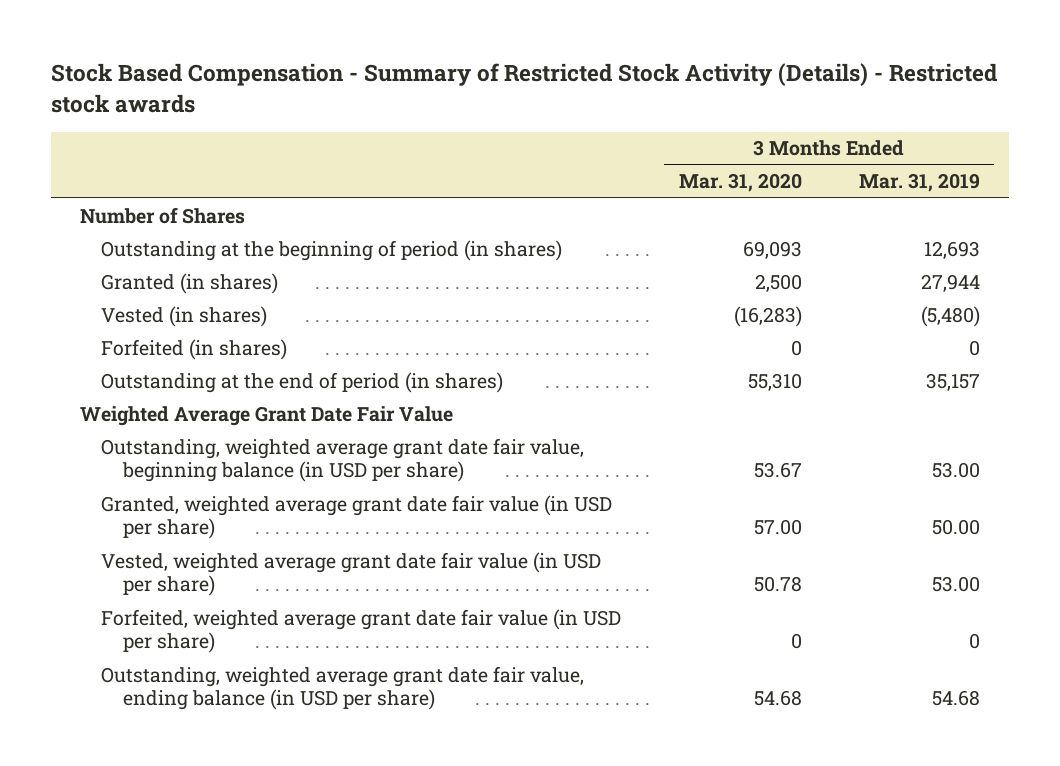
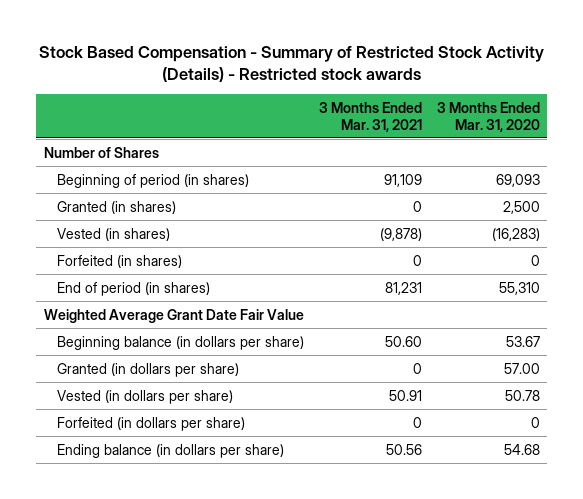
[859,173,981,193] Mar. 31, 2019 -> none
none -> [318,102,422,132] 3 Months Ended Mar. 31, 2021
[101,239,563,261] Outstanding at the beginning of period (in shares) -> [57,173,250,188] Beginning of period (in shares)
[101,371,504,393] Outstanding at the end of period (in shares) -> [57,281,211,296] End of period (in shares)
[101,437,585,483] Outstanding, weighted average grant date fair value, beginning balance (in USD per share) -> [57,335,305,350] Beginning balance (in dollars per share)
[101,494,613,540] Granted, weighted average grant date fair value (in USD per share) -> [57,362,240,377] Granted (in dollars per share)
[101,551,602,597] Vested, weighted average grant date fair value (in USD per share) -> [57,389,234,404] Vested (in dollars per share)
[101,608,622,654] Forfeited, weighted average grant date fair value (in USD per share) -> [57,416,246,431] Forfeited (in dollars per share)
[101,665,585,711] Outstanding, weighted average grant date fair value, ending balance (in USD per share) -> [57,443,285,458] Ending balance (in dollars per share)

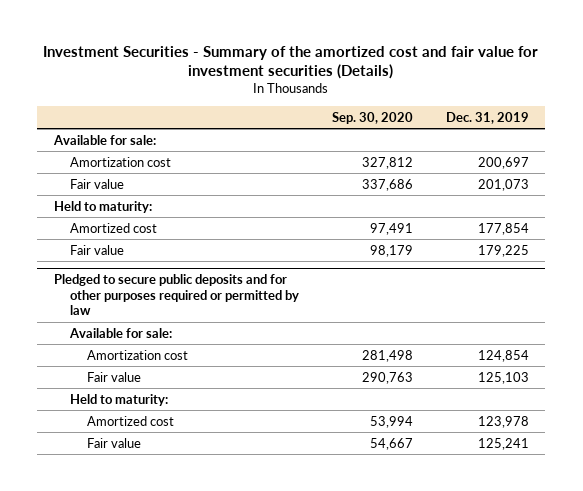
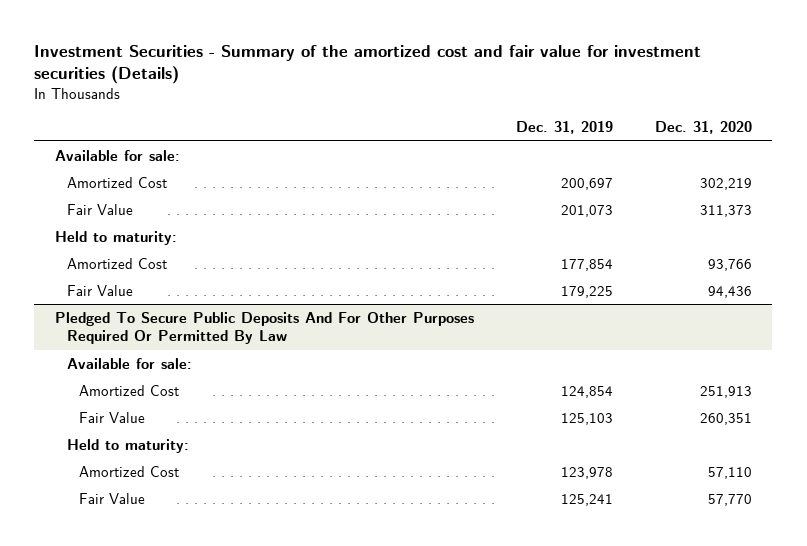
[332,111,414,124] Sep. 30, 2020 -> none
none -> [654,121,752,135] Dec. 31, 2020
[70,156,172,167] Amortization cost -> [66,176,167,188] Amortized Cost
[70,178,125,189] Fair value -> [66,203,133,215] Fair Value
[70,222,158,233] Amortized cost -> [66,257,167,269] Amortized Cost
[70,244,125,255] Fair value -> [66,284,133,296] Fair Value
[53,274,300,316] Pledged to secure public deposits and for other purposes required or permitted by law -> [54,311,474,345] Pledged To Secure Public Deposits And For Other Purposes Required Or Permitted By Law
[86,349,188,360] Amortization cost -> [78,384,179,396] Amortized Cost
[86,371,141,382] Fair value -> [78,411,145,423] Fair Value
[86,415,174,426] Amortized cost -> [78,465,179,477] Amortized Cost
[86,437,141,448] Fair value -> [78,492,145,504] Fair Value

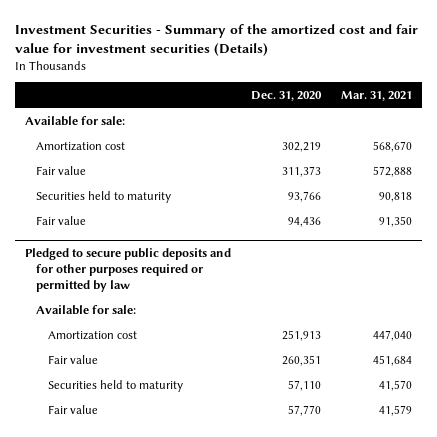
[515,121,613,135] Dec. 31, 2019 -> none
none -> [341,90,413,101] Mar. 31, 2021
[54,230,177,245] Held to maturity: -> none
[66,176,167,188] Amortized Cost -> [36,141,126,151] Amortization cost
[66,203,133,215] Fair Value -> [36,165,87,175] Fair value
[66,257,167,269] Amortized Cost -> [36,190,172,203] Securities held to maturity
[66,284,133,296] Fair Value -> [36,215,87,225] Fair value
[54,311,474,345] Pledged To Secure Public Deposits And For Other Purposes Required Or Permitted By Law -> [24,248,231,292] Pledged to secure public deposits and for other purposes required or permitted by law
[66,438,189,453] Held to maturity: -> none
[78,384,179,396] Amortized Cost -> [47,330,137,340] Amortization cost
[78,411,145,423] Fair Value -> [47,354,98,364] Fair value
[78,465,179,477] Amortized Cost -> [47,379,183,392] Securities held to maturity
[78,492,145,504] Fair Value -> [47,404,98,414] Fair value

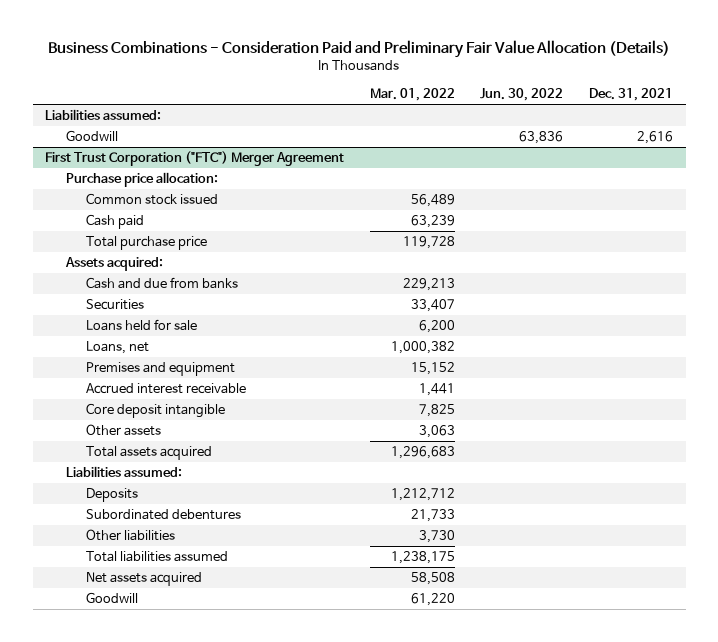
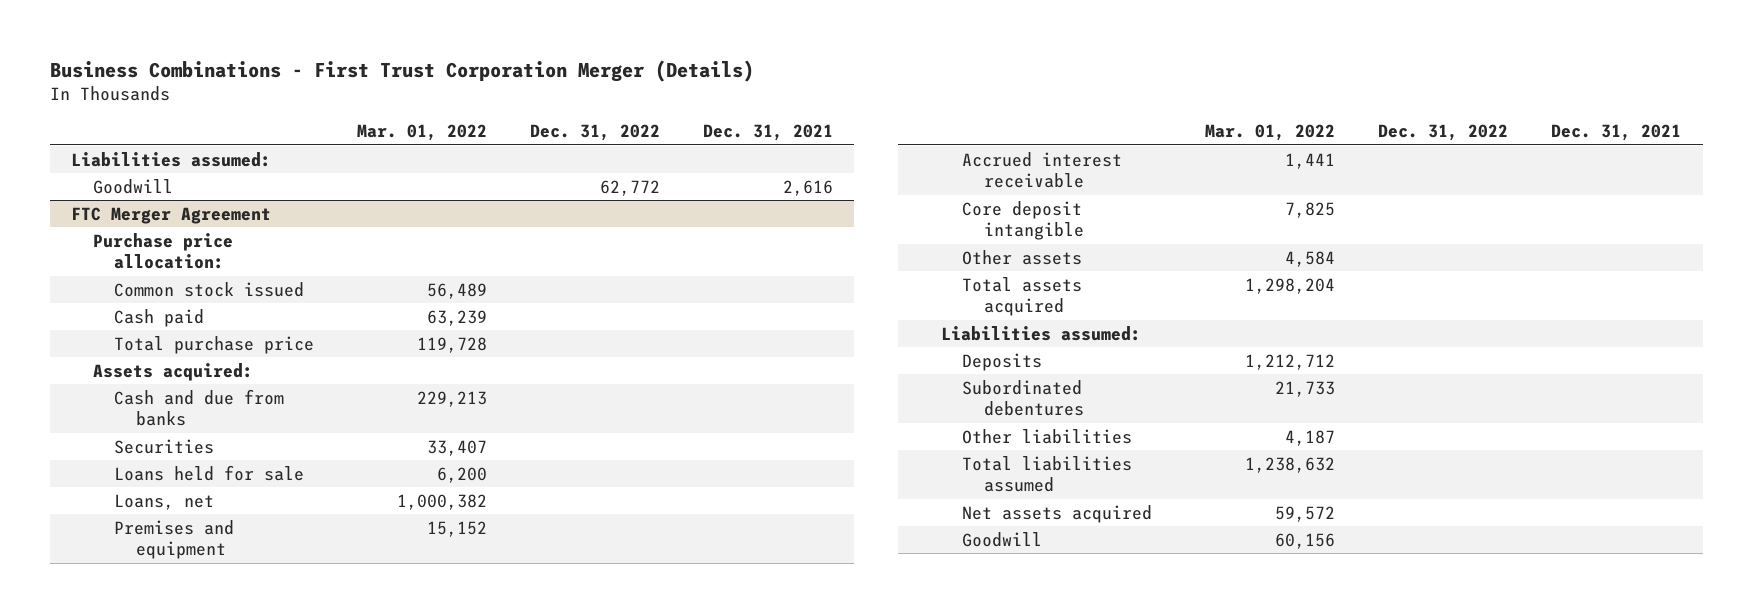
[48,39,671,58] Business Combinations - Consideration Paid and Preliminary Fair Value Allocation (Details) -> [49,59,754,82] Business Combinations - First Trust Corporation Merger (Details)
[480,88,564,102] Jun. 30, 2022 -> none
none -> [530,124,661,142] Dec. 31, 2022
[45,151,345,167] First Trust Corporation ("FTC") Merger Agreement -> [71,206,272,224] FTC Merger Agreement
[418,425,455,439] 3,063 -> [1285,250,1336,267] 4,584
[390,446,455,460] 1,296,683 -> [1245,277,1336,294] 1,298,204
[418,530,455,544] 3,730 -> [1285,429,1336,446] 4,187
[390,551,455,565] 1,238,175 -> [1245,456,1336,473] 1,238,632
[410,572,455,586] 58,508 -> [1275,505,1336,522] 59,572
[410,593,455,607] 61,220 -> [1275,532,1336,549] 60,156

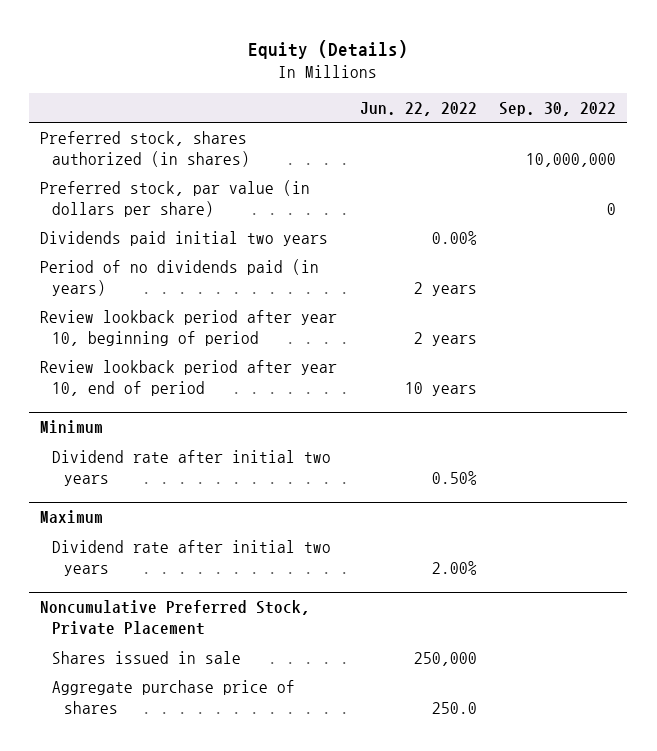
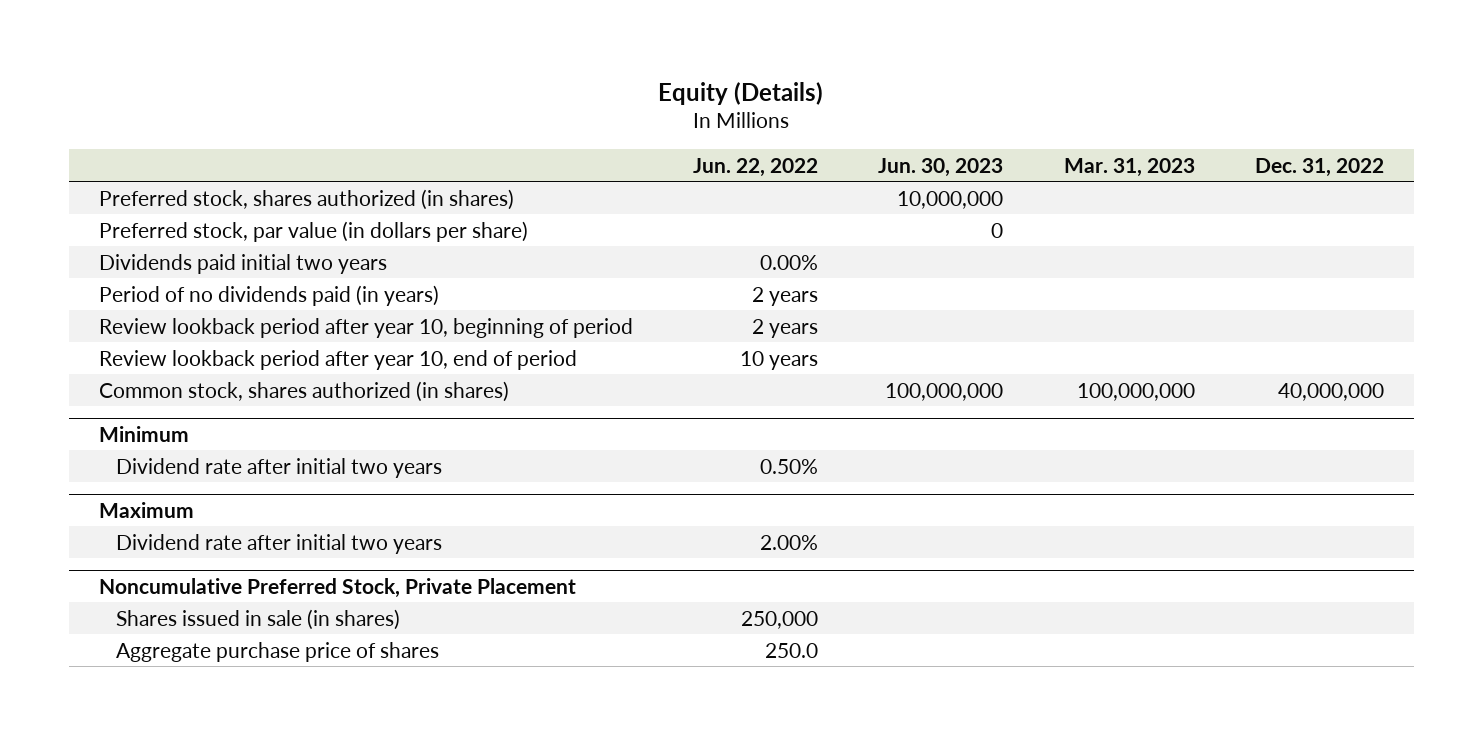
[499,101,617,116] Sep. 30, 2022 -> none
none -> [878,157,1004,177] Jun. 30, 2023
none -> [1063,157,1195,177] Mar. 31, 2023
none -> [1254,157,1384,177] Dec. 31, 2022
none -> [98,380,509,402] Common stock, shares authorized (in shares)
[52,650,242,664] Shares issued in sale -> [116,608,401,630] Shares issued in sale (in shares)

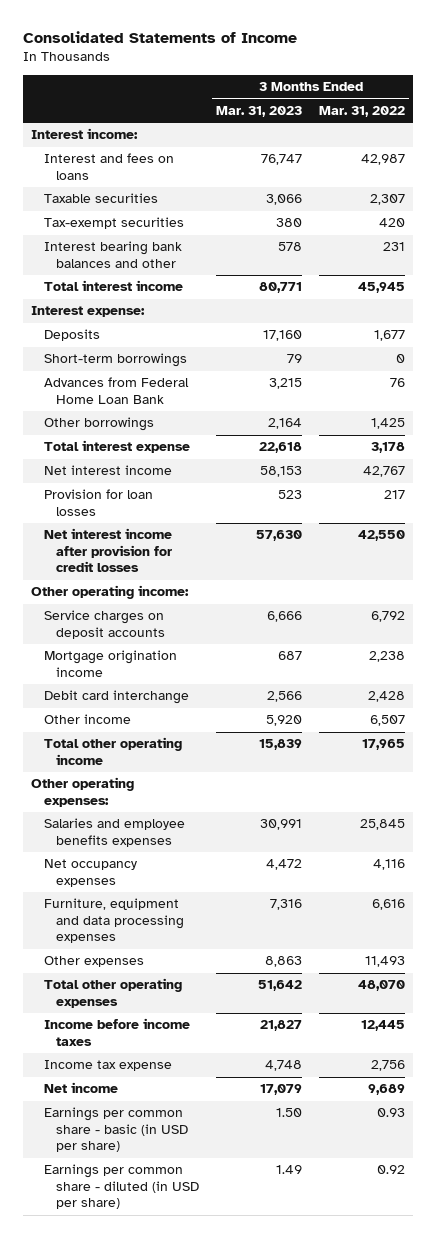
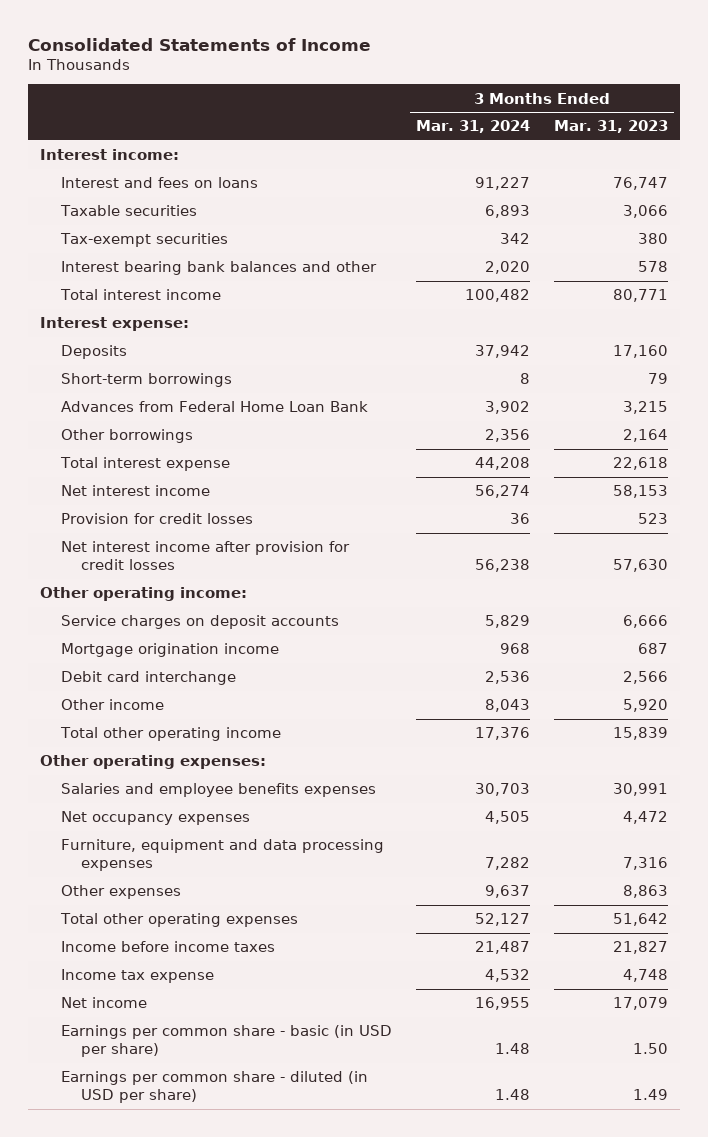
[318,105,405,117] Mar. 31, 2022 -> none
none -> [415,120,530,134] Mar. 31, 2024
[43,489,153,516] Provision for loan losses -> [60,513,253,525] Provision for credit losses

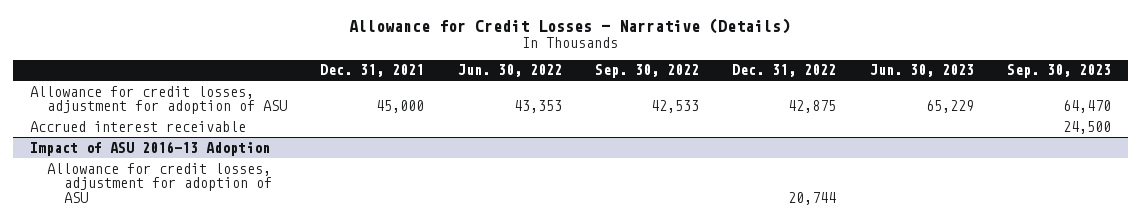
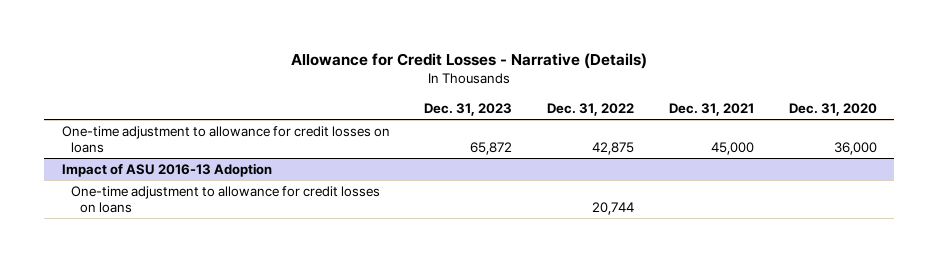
[457,64,562,78] Jun. 30, 2022 -> none
[595,64,700,79] Sep. 30, 2022 -> none
[869,64,974,78] Jun. 30, 2023 -> none
[1007,64,1112,79] Sep. 30, 2023 -> none
none -> [424,102,513,116] Dec. 31, 2023
none -> [788,102,877,116] Dec. 31, 2020
[29,120,246,132] Accrued interest receivable -> none
[29,85,288,115] Allowance for credit losses, adjustment for adoption of ASU -> [61,125,390,153] One-time adjustment to allowance for credit losses on loans
[47,162,273,204] Allowance for credit losses, adjustment for adoption of ASU -> [71,185,381,213] One-time adjustment to allowance for credit losses on loans

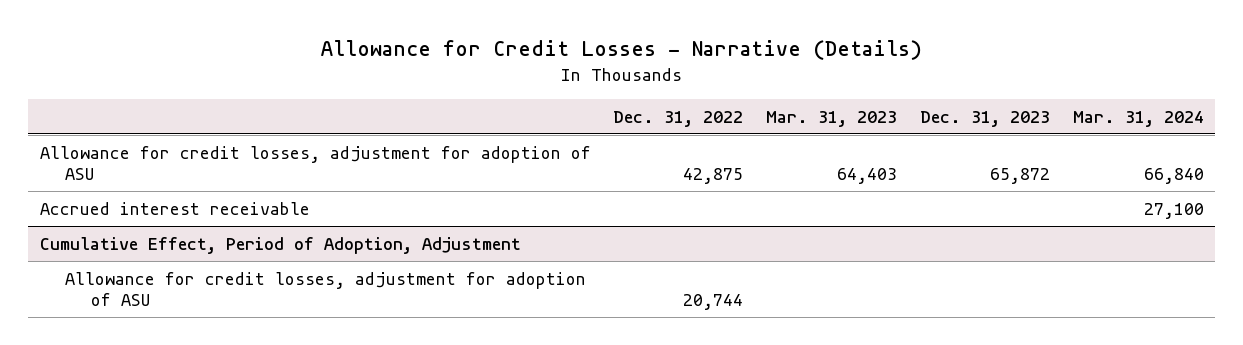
[668,102,754,116] Dec. 31, 2021 -> none
[788,102,877,116] Dec. 31, 2020 -> none
none -> [766,110,898,127] Mar. 31, 2023
none -> [1072,110,1204,127] Mar. 31, 2024
[61,125,390,153] One-time adjustment to allowance for credit losses on loans -> [39,145,591,180] Allowance for credit losses, adjustment for adoption of ASU
none -> [39,201,310,215] Accrued interest receivable
[61,162,272,177] Impact of ASU 2016-13 Adoption -> [39,236,521,254] Cumulative Effect, Period of Adoption, Adjustment
[71,185,381,213] One-time adjustment to allowance for credit losses on loans -> [65,271,587,306] Allowance for credit losses, adjustment for adoption of ASU

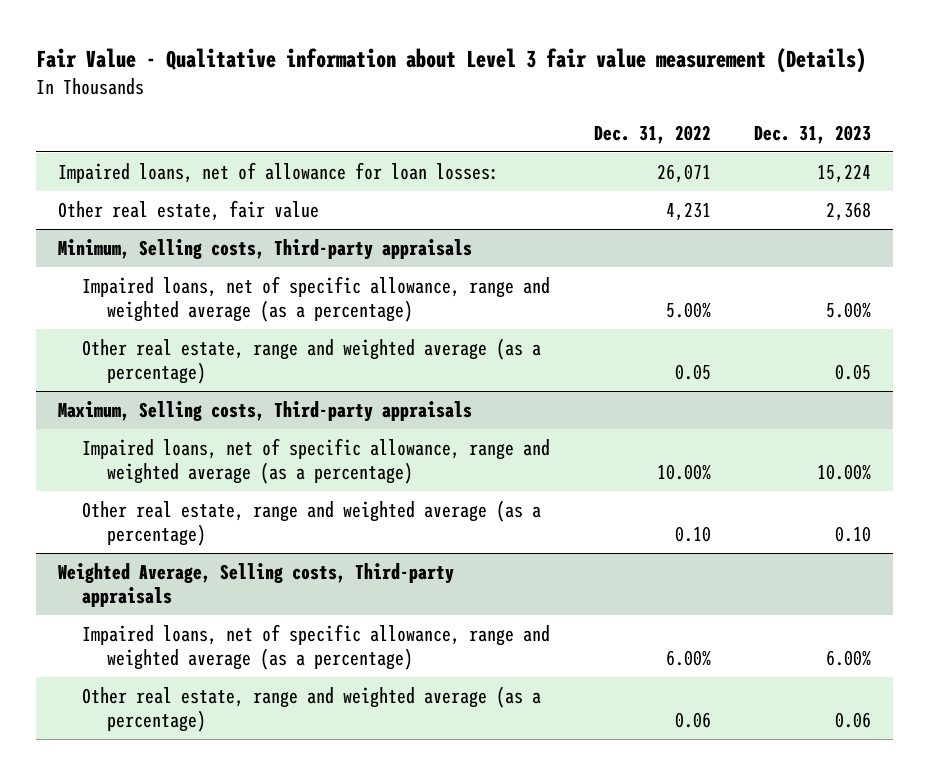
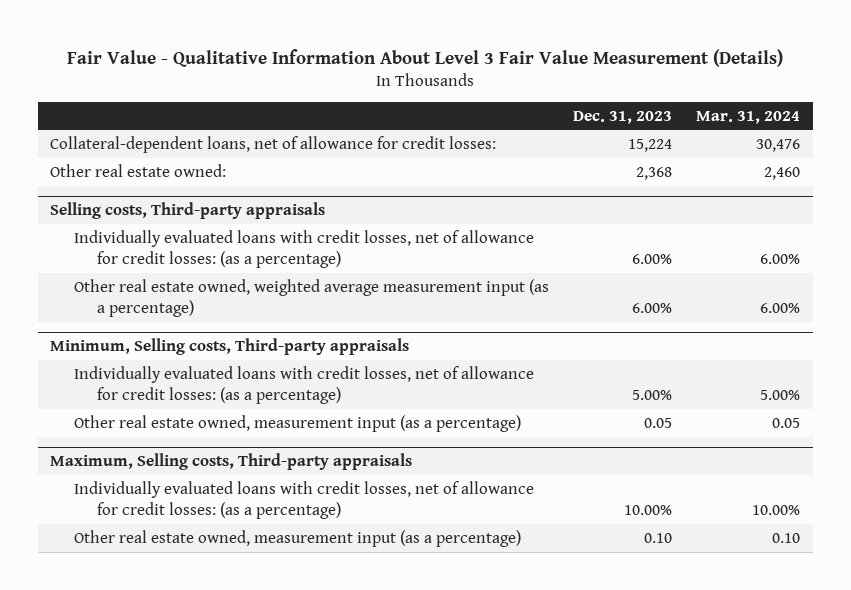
[36,48,867,74] Fair Value - Qualitative information about Level 3 fair value measurement (Details) -> [67,48,784,67] Fair Value - Qualitative Information About Level 3 Fair Value Measurement (Details)
[593,125,711,145] Dec. 31, 2022 -> none
none -> [696,110,801,124] Mar. 31, 2024
[57,161,499,183] Impaired loans, net of allowance for loan losses: -> [50,135,497,153] Collateral-dependent loans, net of allowance for credit losses:
[57,199,319,221] Other real estate, fair value -> [50,163,227,177] Other real estate owned:
none -> [50,202,326,220] Selling costs, Third-party appraisals
none -> [73,229,534,268] Individually evaluated loans with credit losses, net of allowance for credit losses: (as a percentage)
none -> [73,278,549,317] Other real estate owned, weighted average measurement input (as a percentage)
[82,275,551,323] Impaired loans, net of specific allowance, range and weighted average (as a percentage) -> [73,365,534,404] Individually evaluated loans with credit losses, net of allowance for credit losses: (as a percentage)
[82,337,542,385] Other real estate, range and weighted average (as a percentage) -> [73,414,521,432] Other real estate owned, measurement input (as a percentage)
[57,562,454,608] Weighted Average, Selling costs, Third-party appraisals -> none
[82,623,551,671] Impaired loans, net of specific allowance, range and weighted average (as a percentage) -> none
[82,685,542,733] Other real estate, range and weighted average (as a percentage) -> none
[82,437,551,485] Impaired loans, net of specific allowance, range and weighted average (as a percentage) -> [73,480,534,519] Individually evaluated loans with credit losses, net of allowance for credit losses: (as a percentage)
[82,499,542,547] Other real estate, range and weighted average (as a percentage) -> [73,529,521,547] Other real estate owned, measurement input (as a percentage)

